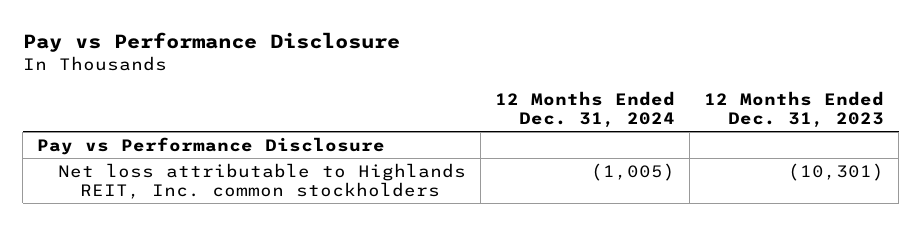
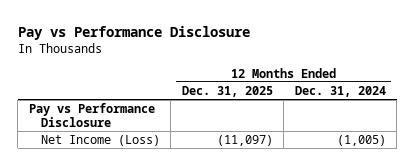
[704,91,885,129] 12 Months Ended Dec. 31, 2023 -> none
none -> [181,85,273,97] Dec. 31, 2025
[58,162,467,199] Net loss attributable to Highlands REIT, Inc. common stockholders -> [40,134,160,146] Net Income (Loss)

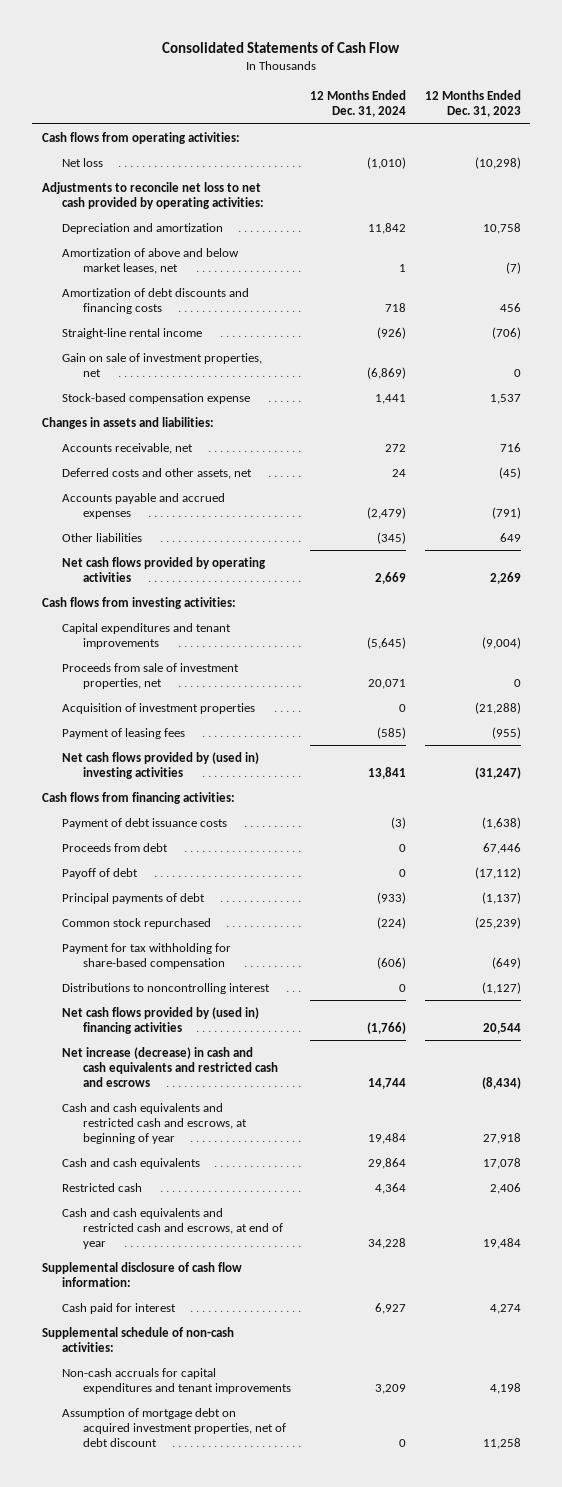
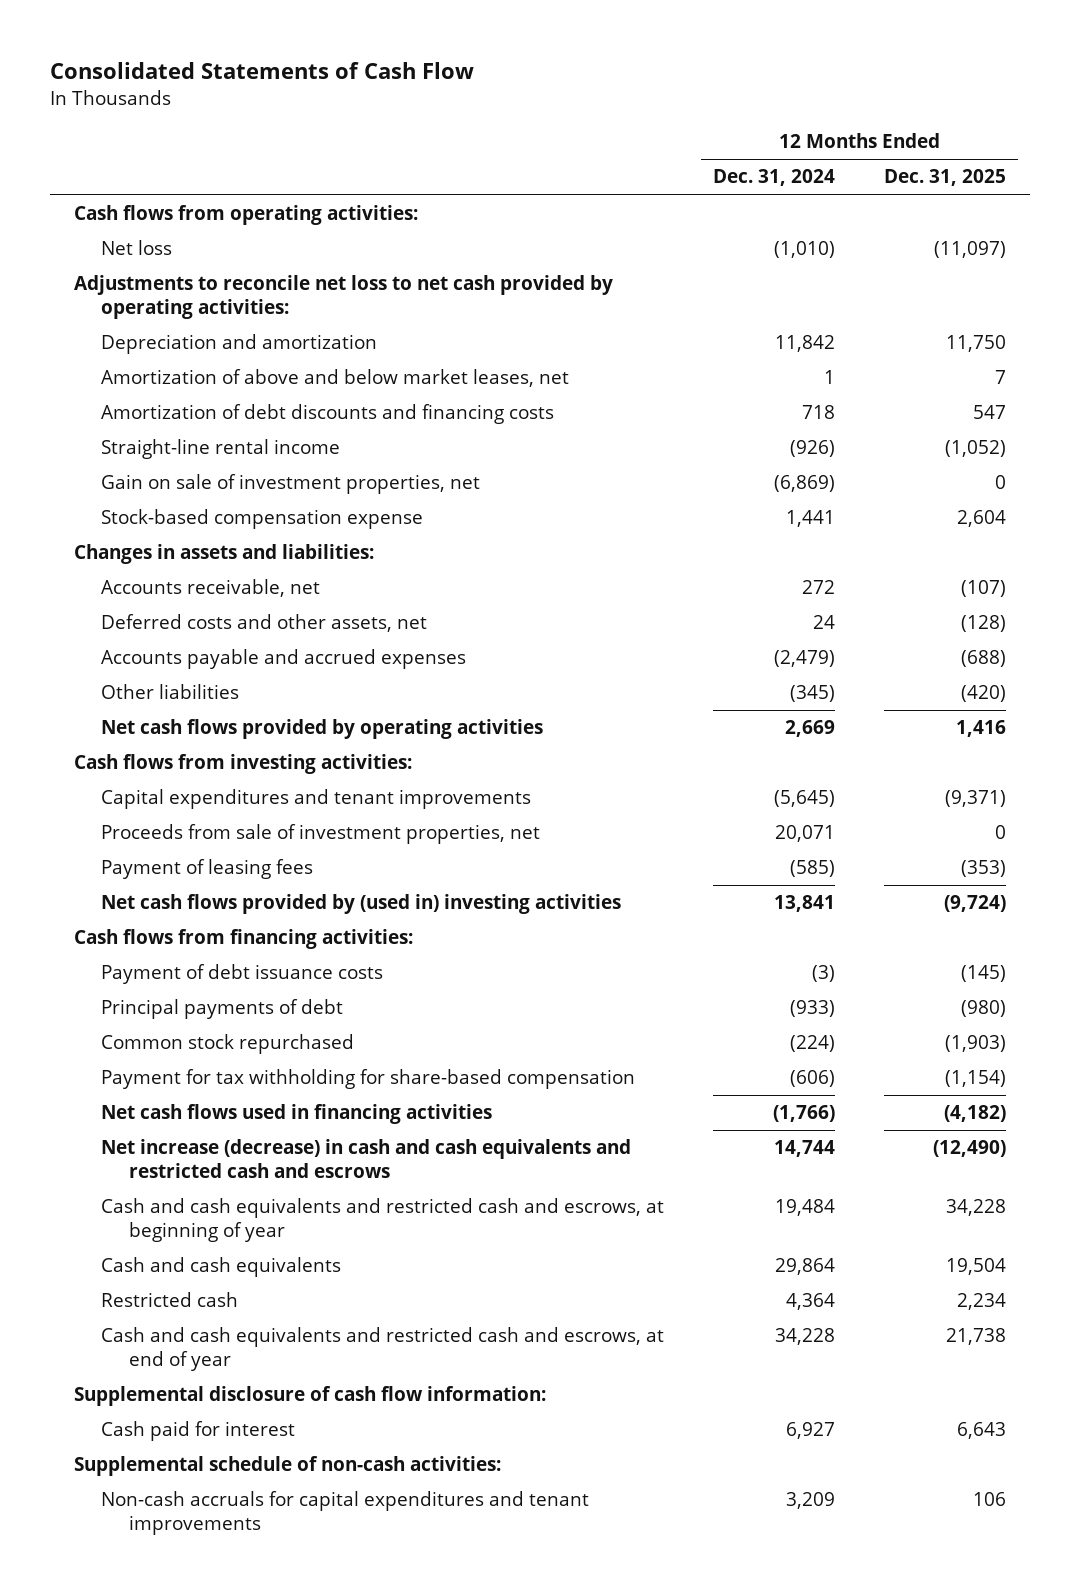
[424,90,521,118] 12 Months Ended Dec. 31, 2023 -> none
none -> [884,169,1007,187] Dec. 31, 2025
[62,702,256,714] Acquisition of investment properties -> none
[62,842,169,852] Proceeds from debt -> none
[62,867,139,879] Payoff of debt -> none
[62,982,271,994] Distributions to noncontrolling interest -> none
[62,1006,260,1034] Net cash flows provided by (used in) financing activities -> [101,1104,493,1125] Net cash flows used in financing activities
[62,1407,287,1448] Assumption of mortgage debt on acquired investment properties, net of debt discount -> none

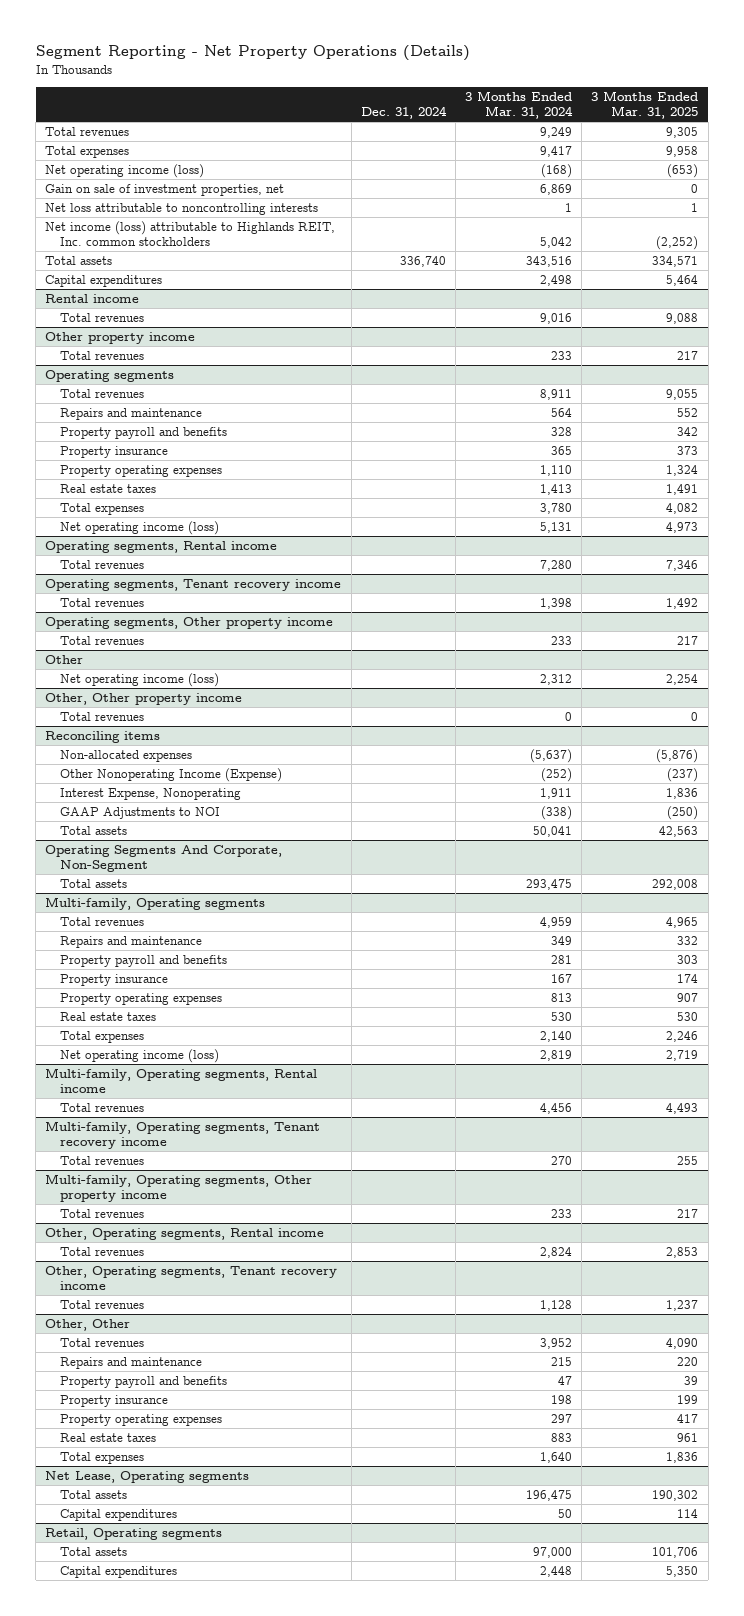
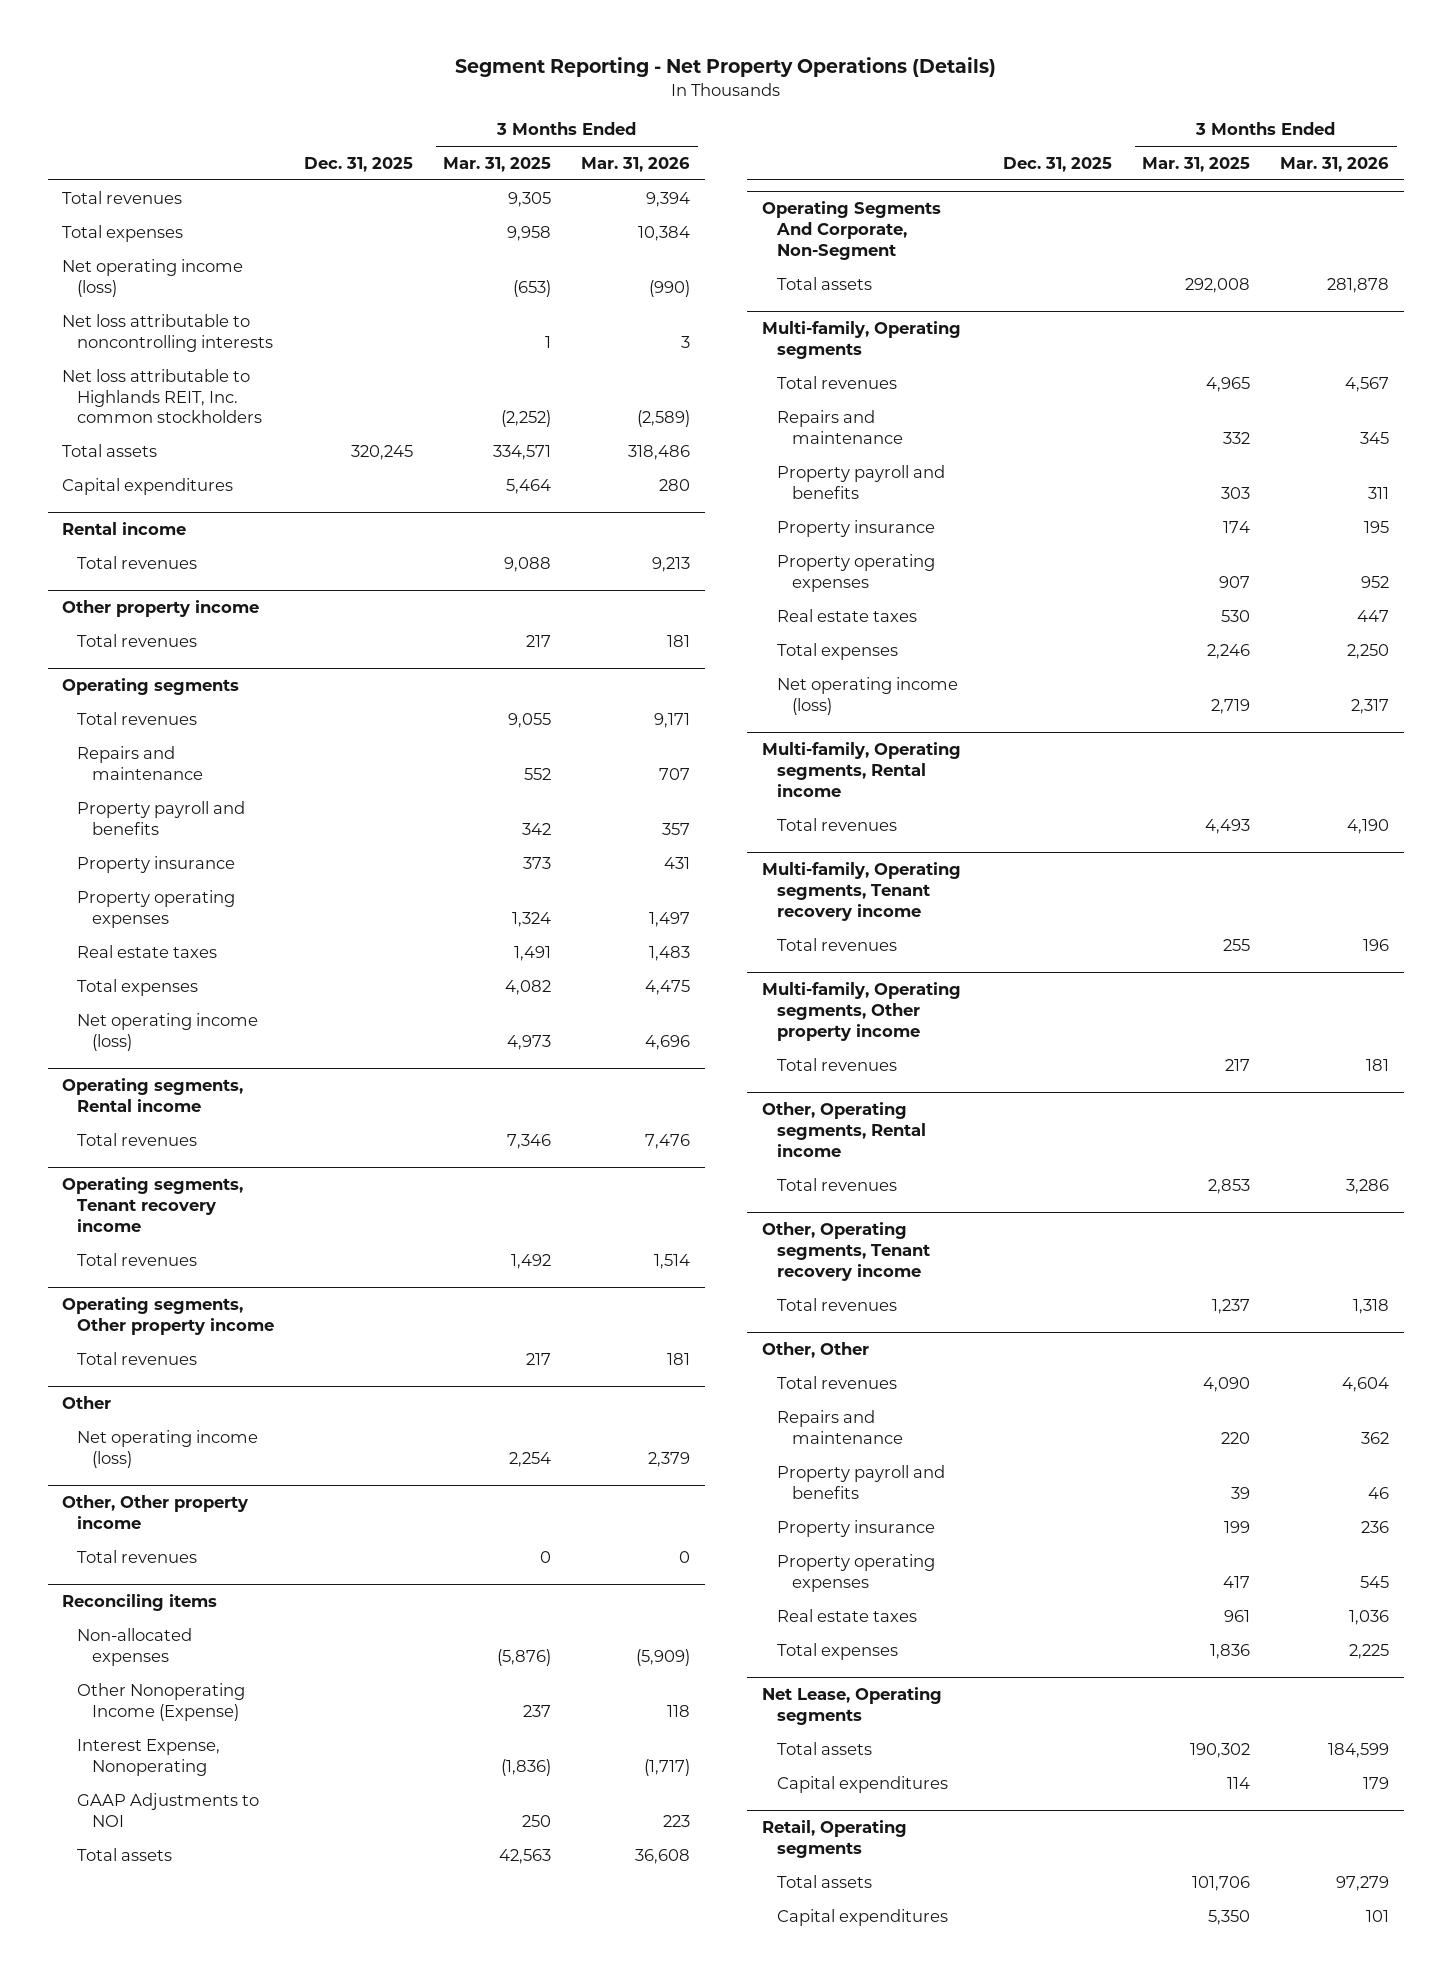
[360,105,447,119] Dec. 31, 2024 -> none
[465,90,574,119] 3 Months Ended Mar. 31, 2024 -> none
none -> [304,156,414,172] Dec. 31, 2025
none -> [581,156,691,172] Mar. 31, 2026
[45,184,285,197] Gain on sale of investment properties, net -> none
[45,221,336,247] Net income (loss) attributable to Highlands REIT, Inc. common stockholders -> [62,368,263,424] Net loss attributable to Highlands REIT, Inc. common stockholders
[667,768,699,783] (237) -> [523,1704,552,1717] 237
[666,788,699,800] 1,836 -> [501,1758,552,1776] (1,836)
[667,806,699,821] (250) -> [522,1814,552,1827] 250

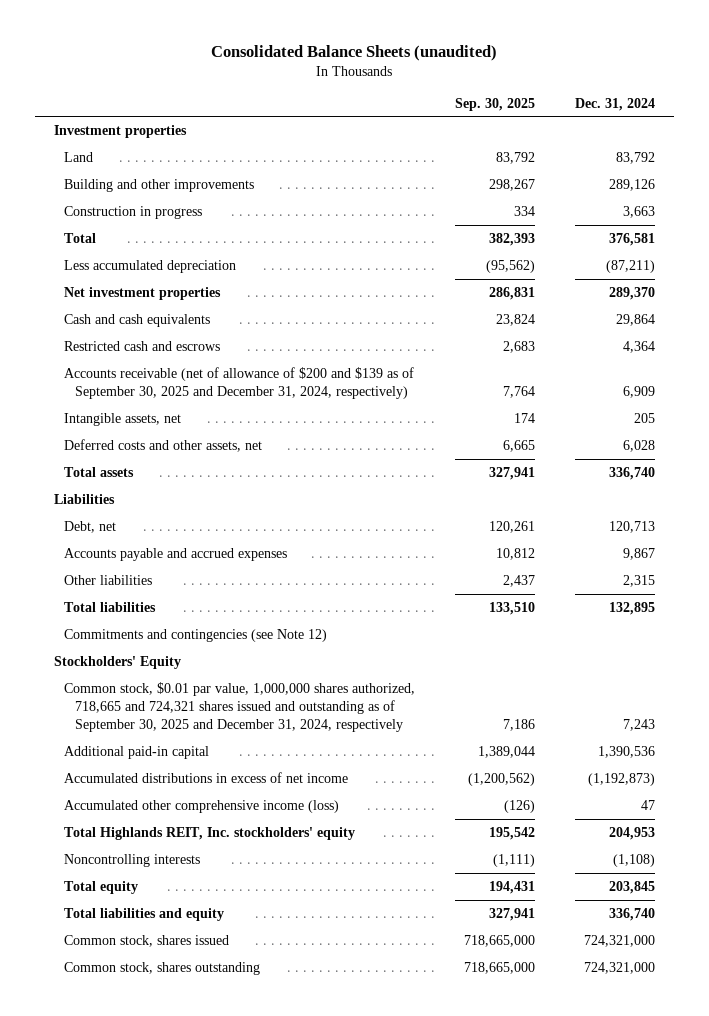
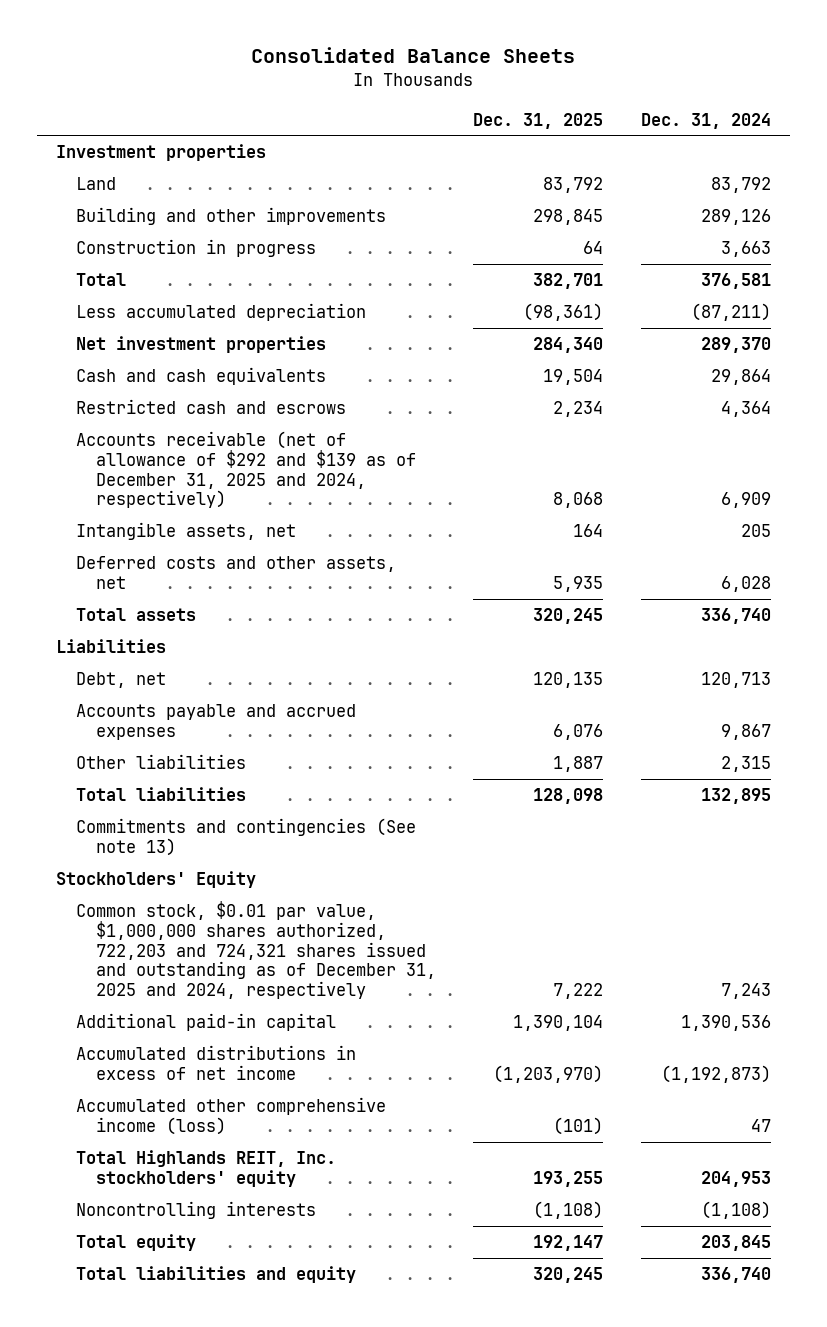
[211,44,498,61] Consolidated Balance Sheets (unaudited) -> [251,47,576,64] Consolidated Balance Sheets
[455,97,536,111] Sep. 30, 2025 -> none
none -> [473,112,604,129] Dec. 31, 2025
[64,366,415,400] Accounts receivable (net of allowance of $200 and $139 as of September 30, 2025 and December 31, 2024, respectively) -> [75,431,416,509] Accounts receivable (net of allowance of $292 and $139 as of December 31, 2025 and 2024, respectively)
[64,628,328,642] Commitments and contingencies (see Note 12) -> [75,818,416,856] Commitments and contingencies (See note 13)
[64,681,416,733] Common stock, $0.01 par value, 1,000,000 shares authorized, 718,665 and 724,321 shares issued and outstanding as of September 30, 2025 and December 31, 2024, respectively -> [75,901,436,999] Common stock, $0.01 par value, $1,000,000 shares authorized, 722,203 and 724,321 shares issued and outstanding as of December 31, 2025 and 2024, respectively
[64,934,230,947] Common stock, shares issued -> none
[64,961,261,975] Common stock, shares outstanding -> none

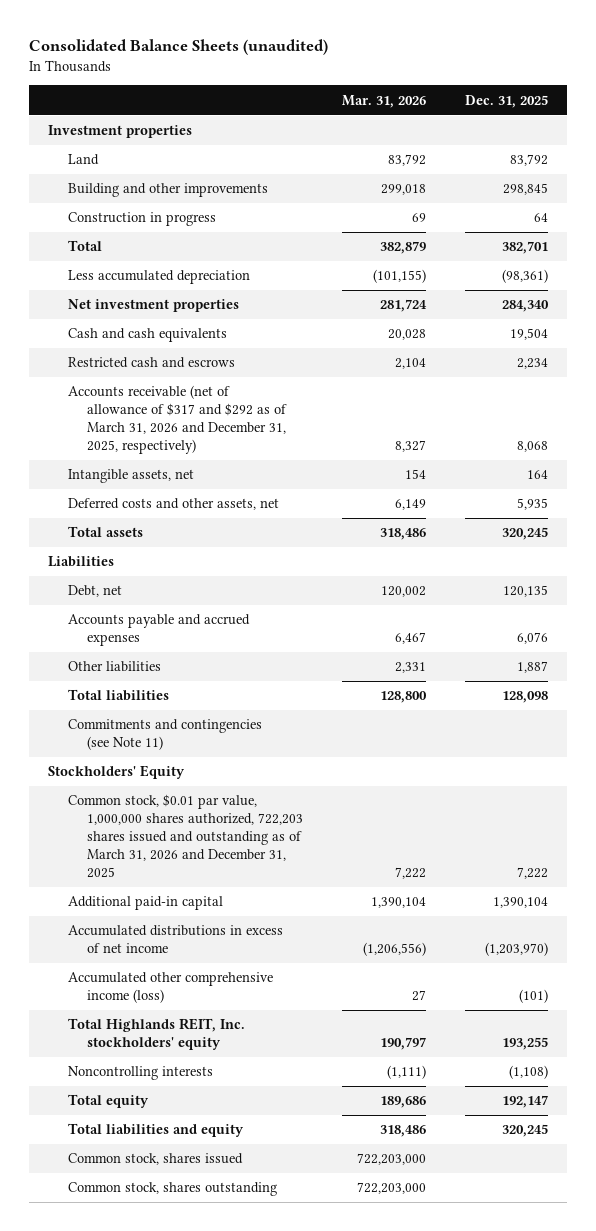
[251,47,576,64] Consolidated Balance Sheets -> [28,39,328,56] Consolidated Balance Sheets (unaudited)
[640,112,771,129] Dec. 31, 2024 -> none
none -> [341,94,426,108] Mar. 31, 2026
[75,431,416,509] Accounts receivable (net of allowance of $292 and $139 as of December 31, 2025 and 2024, respectively) -> [67,385,287,455] Accounts receivable (net of allowance of $317 and $292 as of March 31, 2026 and December 31, 2025, respectively)
[75,818,416,856] Commitments and contingencies (See note 13) -> [67,719,262,751] Commitments and contingencies (see Note 11)
[75,901,436,999] Common stock, $0.01 par value, $1,000,000 shares authorized, 722,203 and 724,321 shares issued and outstanding as of December 31, 2025 and 2024, respectively -> [67,794,303,879] Common stock, $0.01 par value, 1,000,000 shares authorized, 722,203 shares issued and outstanding as of March 31, 2026 and December 31, 2025
none -> [67,1153,243,1166] Common stock, shares issued
none -> [67,1182,277,1197] Common stock, shares outstanding

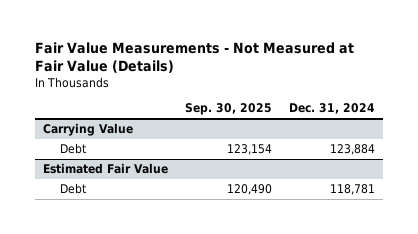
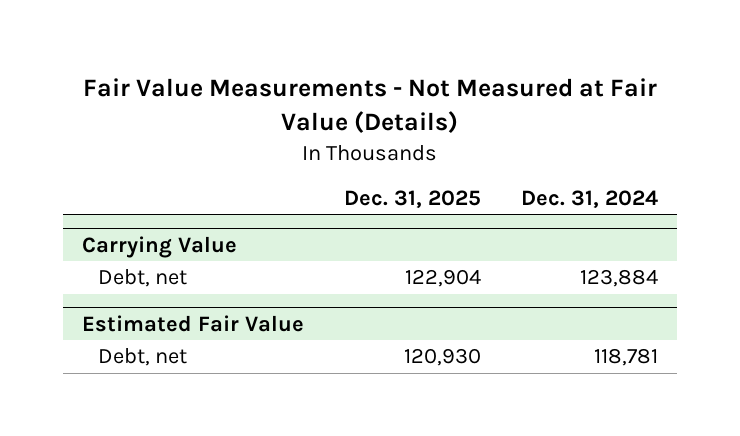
[185,103,273,116] Sep. 30, 2025 -> none
none -> [343,189,481,208] Dec. 31, 2025
[59,143,86,155] Debt -> [97,269,187,288] Debt, net
[59,183,86,195] Debt -> [97,348,187,367] Debt, net

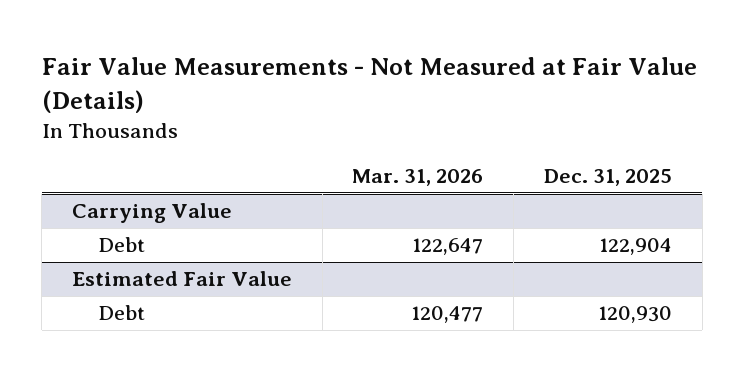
[520,189,658,208] Dec. 31, 2024 -> none
none -> [352,169,484,187] Mar. 31, 2026
[97,269,187,288] Debt, net -> [97,237,145,253] Debt
[97,348,187,367] Debt, net -> [97,305,145,321] Debt

